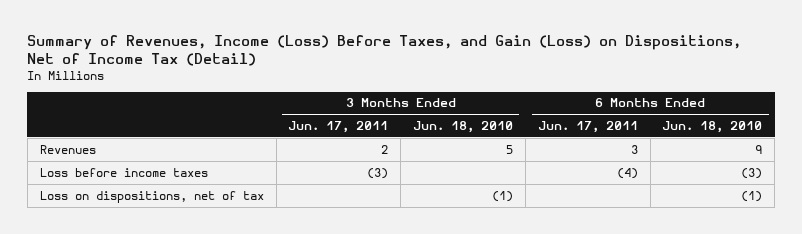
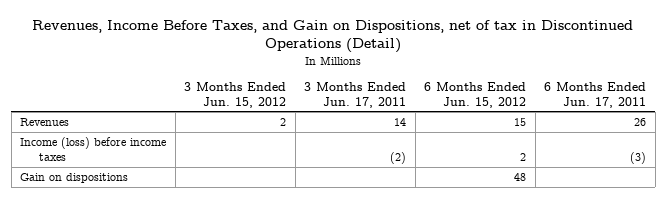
[27,34,742,67] Summary of Revenues, Income (Loss) Before Taxes, and Gain (Loss) on Dispositions, Net of Income Tax (Detail) -> [32,19,634,54] Revenues, Income Before Taxes, and Gain on Dispositions, net of tax in Discontinued Operations (Detail)
[413,121,514,134] Jun. 18, 2010 -> none
[662,121,763,134] Jun. 18, 2010 -> none
none -> [184,81,287,108] 3 Months Ended Jun. 15, 2012
none -> [424,81,527,108] 6 Months Ended Jun. 15, 2012
[381,144,389,154] 2 -> [394,118,407,127] 14
[630,144,638,154] 3 -> [634,118,647,127] 26
[39,167,208,177] Loss before income taxes -> [20,137,167,161] Income (loss) before income taxes
[367,167,389,179] (3) -> [390,151,407,164] (2)
[616,167,638,179] (4) -> [630,151,647,164] (3)
[39,190,264,203] Loss on dispositions, net of tax -> [20,173,129,184] Gain on dispositions

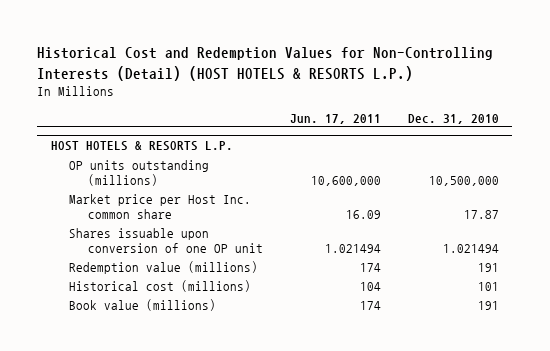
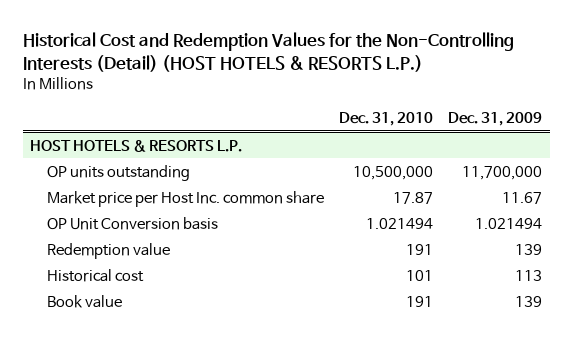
[37,47,494,81] Historical Cost and Redemption Values for Non-Controlling Interests (Detail) (HOST HOTELS & RESORTS L.P.) -> [22,31,514,73] Historical Cost and Redemption Values for the Non-Controlling Interests (Detail) (HOST HOTELS & RESORTS L.P.)
[289,113,381,124] Jun. 17, 2011 -> none
none -> [448,111,543,126] Dec. 31, 2009
[69,159,210,186] OP units outstanding (millions) -> [47,164,191,181] OP units outstanding
[69,227,263,253] Shares issuable upon conversion of one OP unit -> [47,216,219,230] OP Unit Conversion basis
[69,260,259,274] Redemption value (millions) -> [47,242,171,259] Redemption value
[69,279,252,292] Historical cost (millions) -> [47,268,145,282] Historical cost
[69,298,217,311] Book value (millions) -> [47,294,123,308] Book value

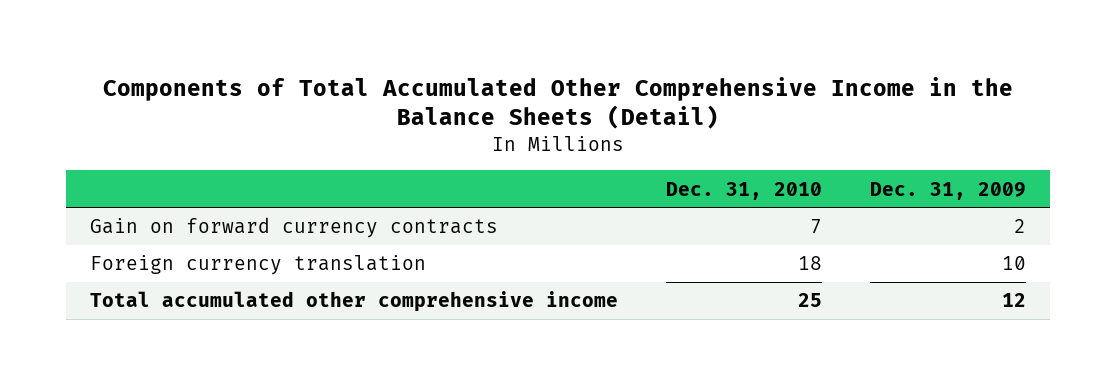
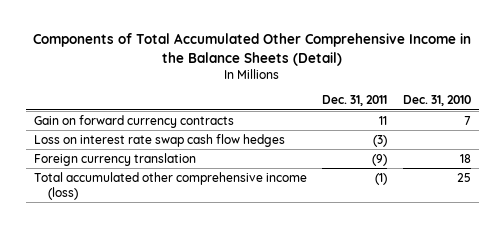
[869,181,1026,200] Dec. 31, 2009 -> none
none -> [322,95,388,107] Dec. 31, 2011
none -> [33,133,285,147] Loss on interest rate swap cash flow hedges
[89,291,618,313] Total accumulated other comprehensive income -> [33,171,307,201] Total accumulated other comprehensive income (loss)

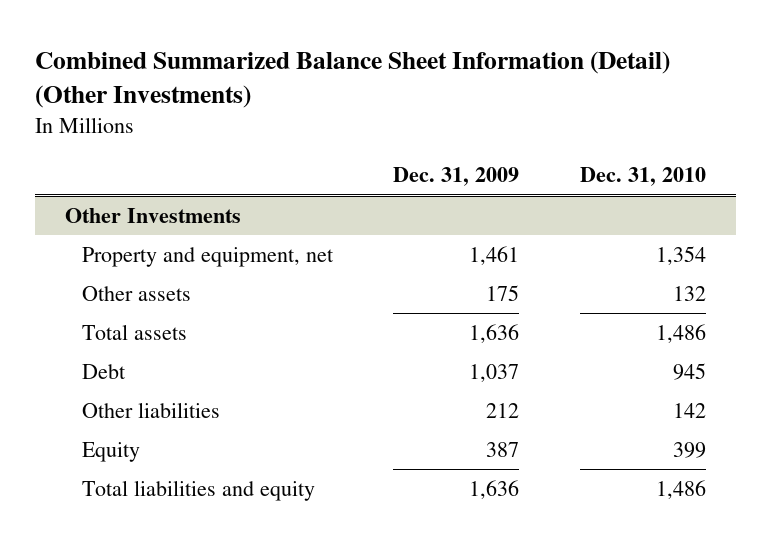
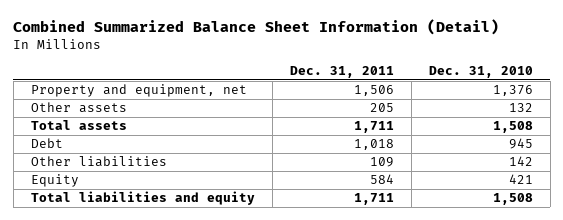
[34,51,670,109] Combined Summarized Balance Sheet Information (Detail) (Other Investments) -> [13,19,500,36] Combined Summarized Balance Sheet Information (Detail)
[393,167,520,187] Dec. 31, 2009 -> none
none -> [289,66,394,79] Dec. 31, 2011
[65,208,242,224] Other Investments -> none
[655,246,706,266] 1,354 -> [492,85,533,97] 1,376
[655,324,706,344] 1,486 -> [492,121,533,134] 1,508
[672,442,706,459] 399 -> [508,174,533,185] 421
[655,480,706,500] 1,486 -> [492,193,533,206] 1,508

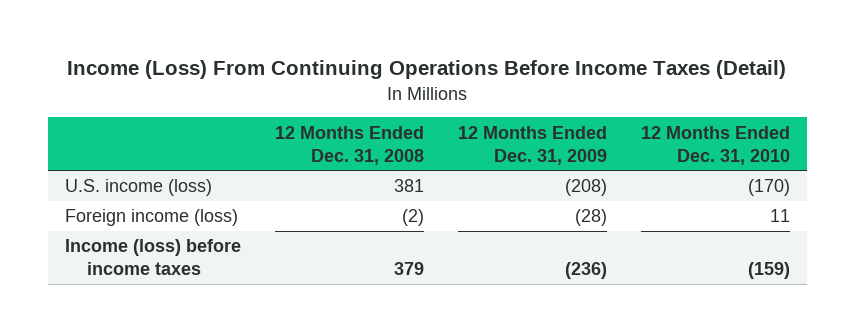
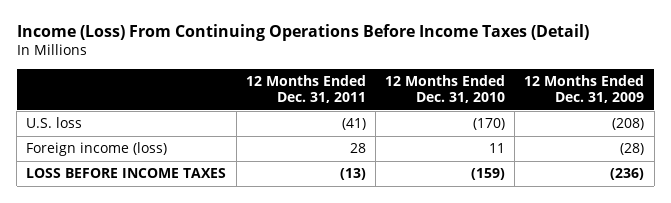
[274,125,424,165] 12 Months Ended Dec. 31, 2008 -> none
none -> [245,74,366,103] 12 Months Ended Dec. 31, 2011
[64,179,212,197] U.S. income (loss) -> [26,117,83,129] U.S. loss
[64,239,241,276] Income (loss) before income taxes -> [26,168,227,179] LOSS BEFORE INCOME TAXES

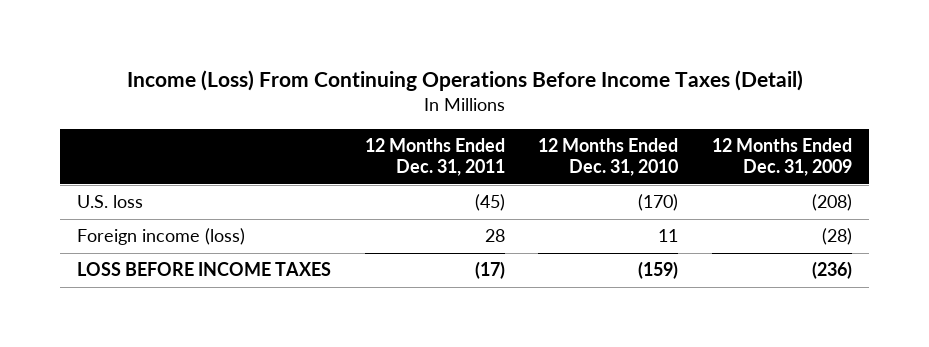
[341,118,366,131] (41) -> [474,194,505,212] (45)
[339,168,366,181] (13) -> [474,261,505,280] (17)

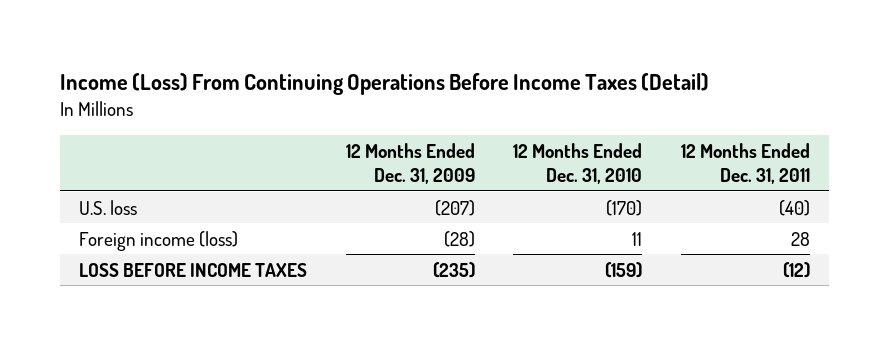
[474,194,505,212] (45) -> [778,199,810,216] (40)
[812,194,853,212] (208) -> [434,199,475,216] (207)
[474,261,505,280] (17) -> [782,261,810,278] (12)
[812,261,853,280] (236) -> [432,261,475,278] (235)

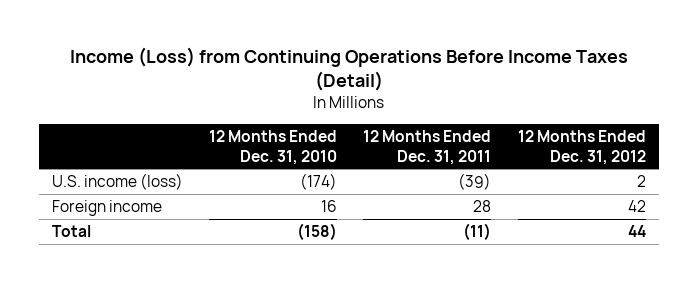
[60,72,710,95] Income (Loss) From Continuing Operations Before Income Taxes (Detail) -> [69,47,628,92] Income (Loss) from Continuing Operations Before Income Taxes (Detail)
[345,142,475,185] 12 Months Ended Dec. 31, 2009 -> none
none -> [517,129,646,165] 12 Months Ended Dec. 31, 2012
[79,262,308,277] LOSS BEFORE INCOME TAXES -> none
[79,199,138,215] U.S. loss -> [52,172,184,190] U.S. income (loss)
[606,199,643,216] (170) -> [300,172,338,190] (174)
[778,199,810,216] (40) -> [458,172,492,190] (39)
[79,230,239,251] Foreign income (loss) -> [52,199,163,216] Foreign income
[632,231,643,246] 11 -> [321,199,338,212] 16
none -> [52,224,92,237] Total

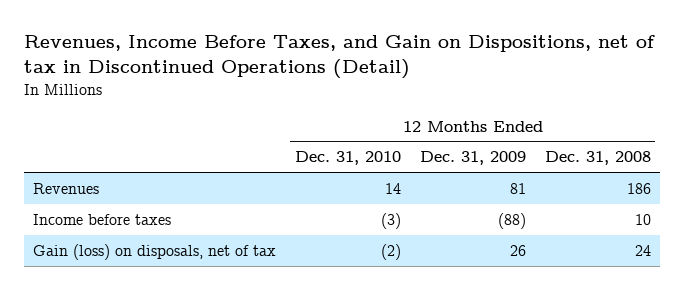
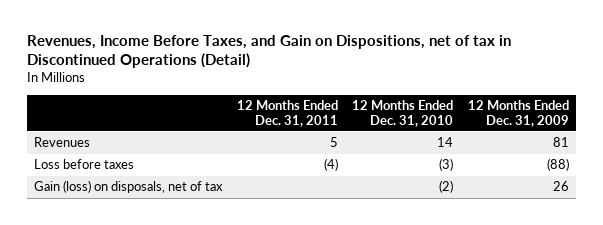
[544,151,651,166] Dec. 31, 2008 -> none
none -> [236,99,338,127] 12 Months Ended Dec. 31, 2011
[33,213,172,225] Income before taxes -> [33,159,134,170] Loss before taxes

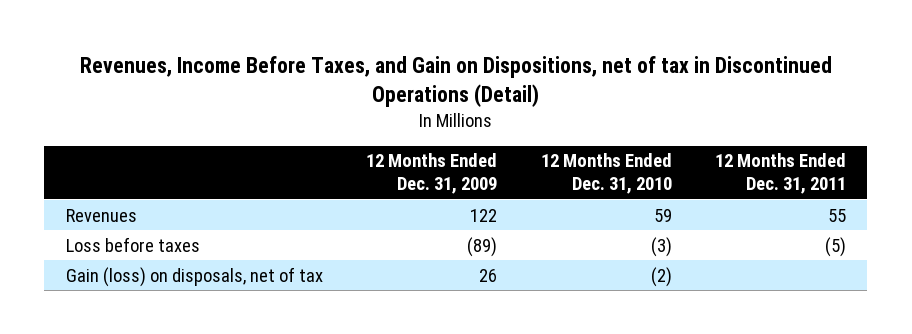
[329,137,338,148] 5 -> [827,208,846,222] 55
[437,137,454,148] 14 -> [653,208,672,222] 59
[553,137,570,148] 81 -> [470,208,498,222] 122
[323,158,338,172] (4) -> [824,236,846,257] (5)
[547,158,570,172] (88) -> [467,236,498,257] (89)

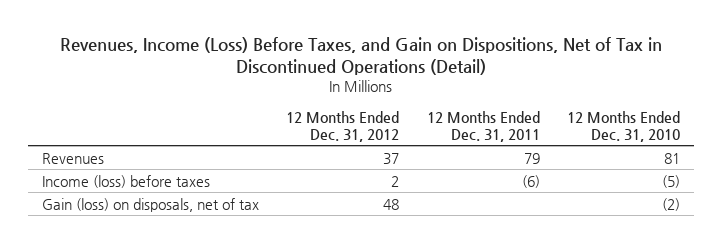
[79,56,832,108] Revenues, Income Before Taxes, and Gain on Dispositions, net of tax in Discontinued Operations (Detail) -> [60,37,663,76] Revenues, Income (Loss) Before Taxes, and Gain on Dispositions, Net of Tax in Discontinued Operations (Detail)
[366,153,498,195] 12 Months Ended Dec. 31, 2009 -> none
none -> [286,110,400,142] 12 Months Ended Dec. 31, 2012
[653,208,672,222] 59 -> [664,152,681,164] 81
[827,208,846,222] 55 -> [523,152,540,164] 79
[66,236,201,252] Loss before taxes -> [42,174,211,188] Income (loss) before taxes
[650,236,672,257] (3) -> [662,174,681,188] (5)
[824,236,846,257] (5) -> [521,174,540,188] (6)

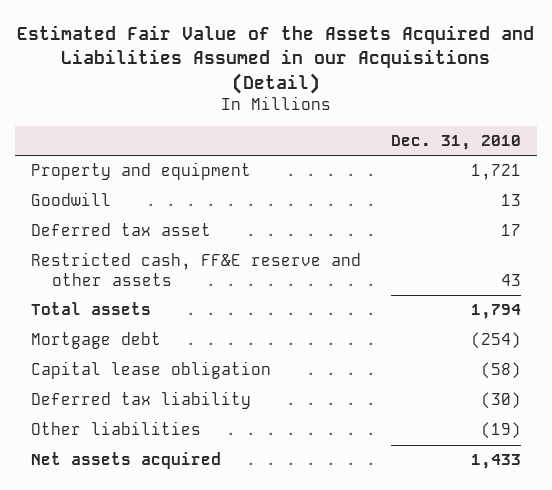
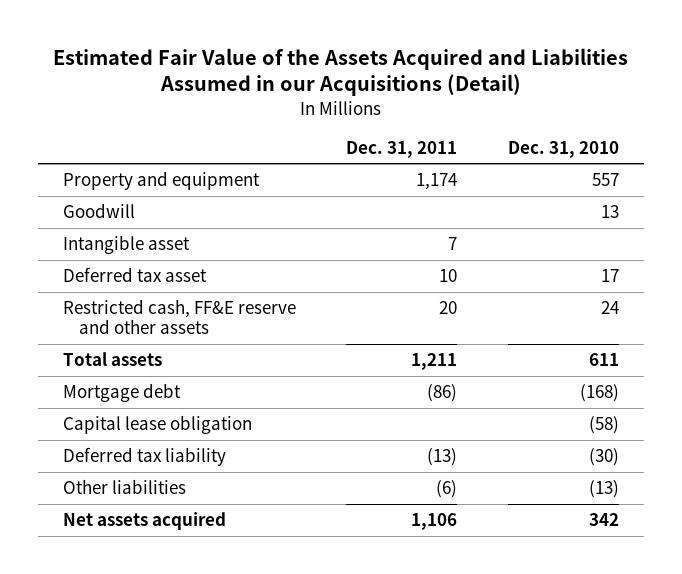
none -> [346,140,458,158] Dec. 31, 2011
[471,164,522,181] 1,721 -> [591,173,619,187] 557
none -> [63,235,191,255] Intangible asset
[501,273,522,286] 43 -> [600,301,619,315] 24
[471,304,522,320] 1,794 -> [588,353,619,367] 611
[471,332,522,350] (254) -> [579,384,619,403] (168)
[481,422,522,440] (19) -> [588,480,619,499] (13)
[471,454,522,470] 1,433 -> [588,513,619,527] 342

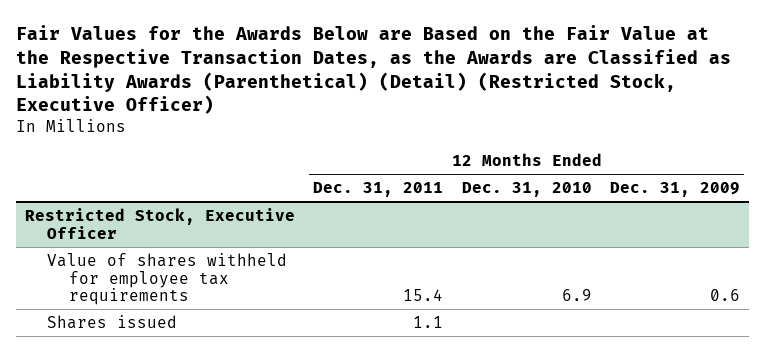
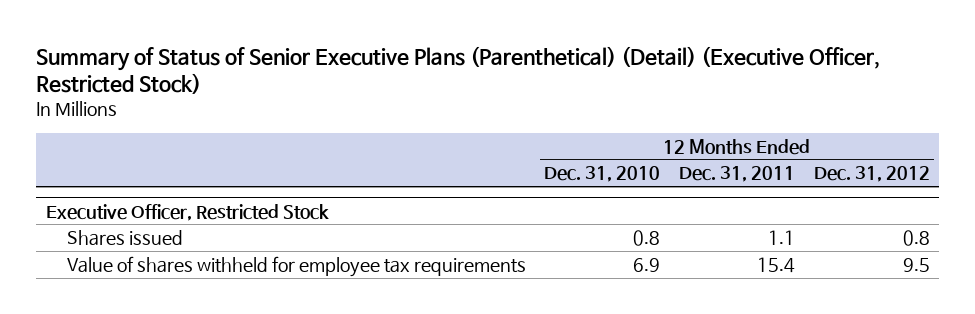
[16,24,732,115] Fair Values for the Awards Below are Based on the Fair Value at the Respective Transaction Dates, as the Awards are Classified as Liability Awards (Parenthetical) (Detail) (Restricted Stock, Executive Officer) -> [36,45,881,95] Summary of Status of Senior Executive Plans (Parenthetical) (Detail) (Executive Officer, Restricted Stock)
[609,182,740,198] Dec. 31, 2009 -> none
none -> [813,166,930,183] Dec. 31, 2012
[25,207,296,239] Restricted Stock, Executive Officer -> [45,203,329,221] Executive Officer, Restricted Stock
none -> [66,229,183,246] Shares issued
[46,314,177,329] Shares issued -> none

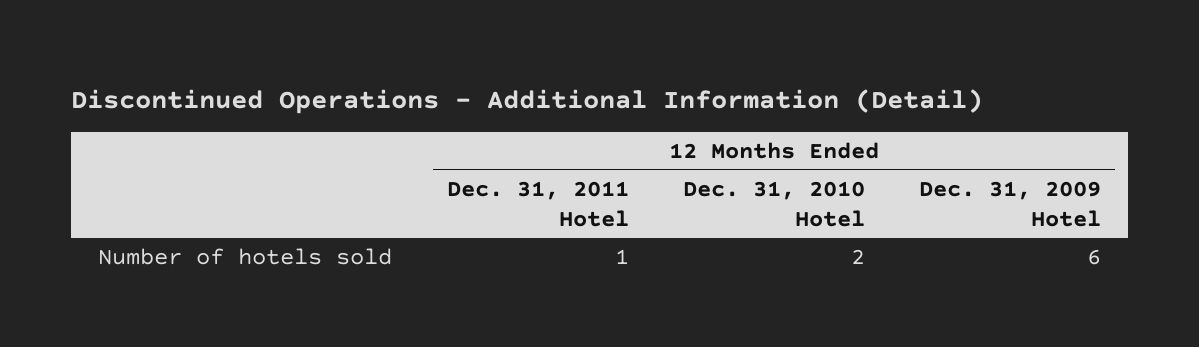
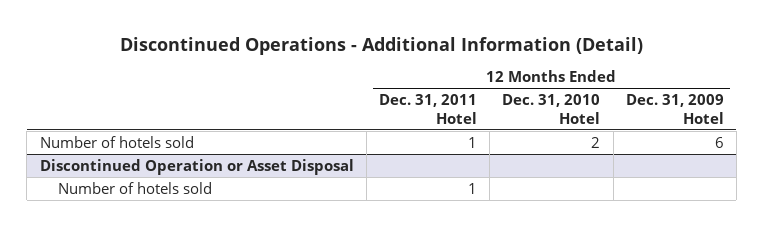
none -> [39,158,354,175] Discontinued Operation or Asset Disposal
none -> [57,181,212,194] Number of hotels sold

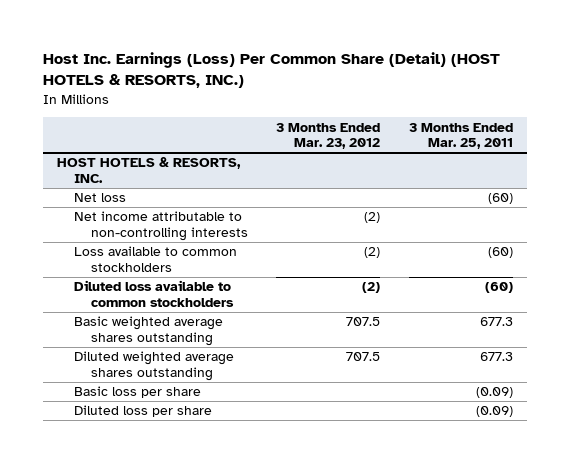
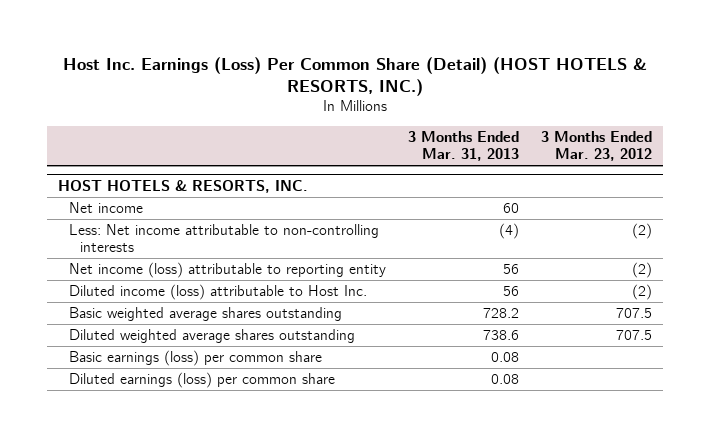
[409,122,514,150] 3 Months Ended Mar. 25, 2011 -> none
none -> [408,130,520,161] 3 Months Ended Mar. 31, 2013
[74,246,238,272] Loss available to common stockholders -> none
[74,193,127,203] Net loss -> [68,202,143,214] Net income
[74,211,248,241] Net income attributable to non-controlling interests -> [68,224,379,253] Less: Net income attributable to non-controlling interests
none -> [68,262,386,279] Net income (loss) attributable to reporting entity
[74,280,234,307] Diluted loss available to common stockholders -> [68,284,367,301] Diluted income (loss) attributable to Host Inc.
[74,386,202,399] Basic loss per share -> [68,350,322,367] Basic earnings (loss) per common share
[74,405,213,418] Diluted loss per share -> [68,372,335,389] Diluted earnings (loss) per common share

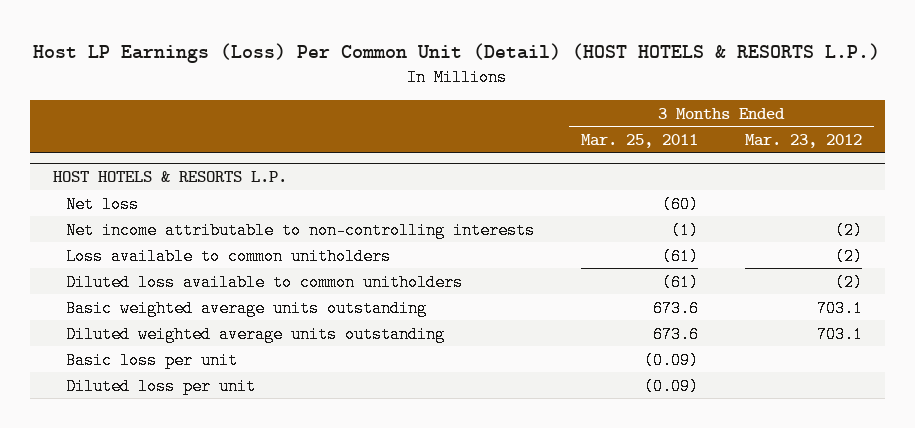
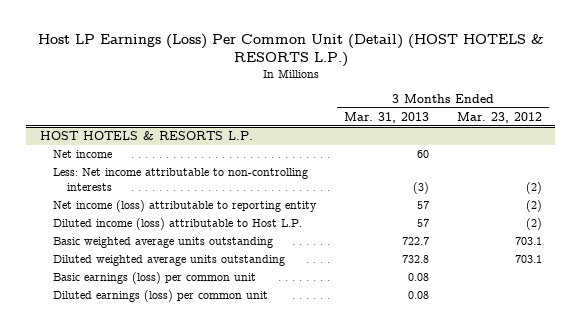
[581,133,699,148] Mar. 25, 2011 -> none
none -> [344,111,430,123] Mar. 31, 2013
[66,247,392,265] Loss available to common unitholders -> none
[66,195,140,213] Net loss -> [53,149,113,158] Net income
[66,221,536,239] Net income attributable to non-controlling interests -> [53,167,309,191] Less: Net income attributable to non-controlling interests
none -> [53,199,318,212] Net income (loss) attributable to reporting entity
[66,273,464,291] Diluted loss available to common unitholders -> [53,217,303,230] Diluted income (loss) attributable to Host L.P.
[66,351,239,369] Basic loss per unit -> [53,271,257,284] Basic earnings (loss) per common unit
[66,377,257,395] Diluted loss per unit -> [53,289,269,302] Diluted earnings (loss) per common unit

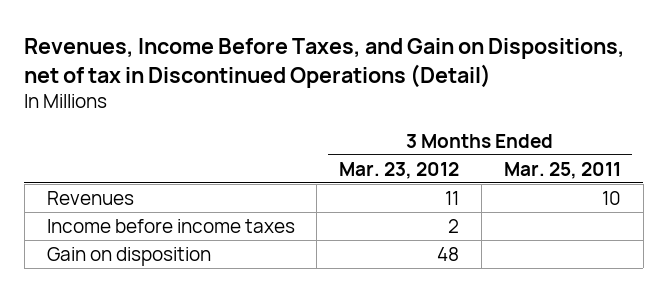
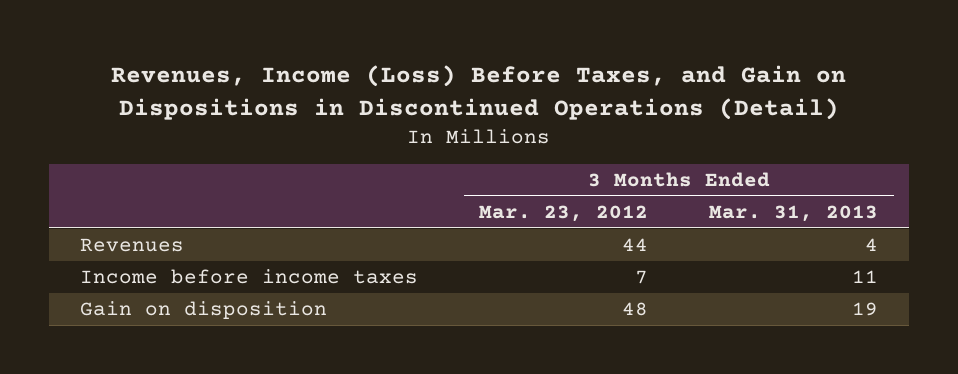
[24,37,626,88] Revenues, Income Before Taxes, and Gain on Dispositions, net of tax in Discontinued Operations (Detail) -> [110,64,846,120] Revenues, Income (Loss) Before Taxes, and Gain on Dispositions in Discontinued Operations (Detail)
[503,161,621,179] Mar. 25, 2011 -> none
none -> [709,204,879,222] Mar. 31, 2013
[445,190,460,205] 11 -> [621,237,648,251] 44
[448,218,460,233] 2 -> [634,269,648,284] 7

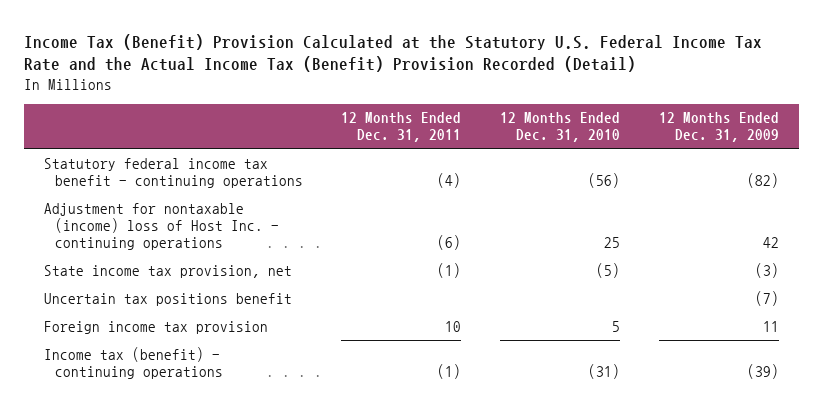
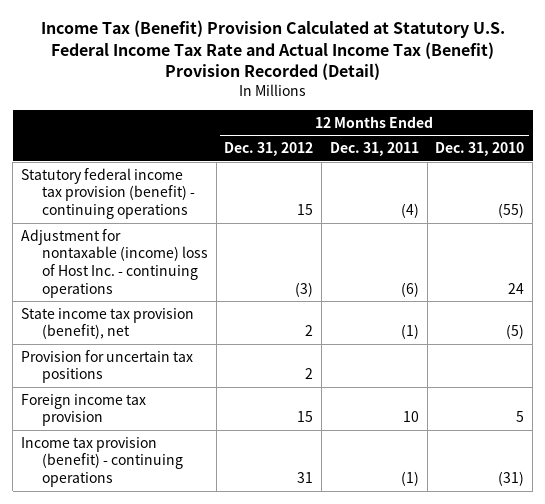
[24,33,763,73] Income Tax (Benefit) Provision Calculated at the Statutory U.S. Federal Income Tax Rate and the Actual Income Tax (Benefit) Provision Recorded (Detail) -> [40,20,505,81] Income Tax (Benefit) Provision Calculated at Statutory U.S. Federal Income Tax Rate and Actual Income Tax (Benefit) Provision Recorded (Detail)
[659,112,780,143] 12 Months Ended Dec. 31, 2009 -> none
none -> [224,142,314,157] Dec. 31, 2012
[43,157,303,188] Statutory federal income tax benefit - continuing operations -> [20,167,195,220] Statutory federal income tax provision (benefit) - continuing operations
[588,172,621,188] (56) -> [498,203,525,219] (55)
[604,236,621,248] 25 -> [508,282,525,294] 24
[43,264,292,278] State income tax provision, net -> [20,307,194,340] State income tax provision (benefit), net
[43,292,292,306] Uncertain tax positions benefit -> [20,349,193,384] Provision for uncertain tax positions
[43,346,223,379] Income tax (benefit) - continuing operations -> [20,436,183,488] Income tax provision (benefit) - continuing operations

